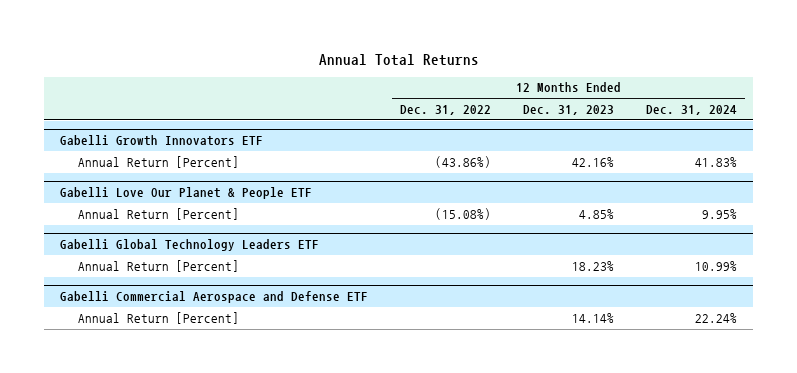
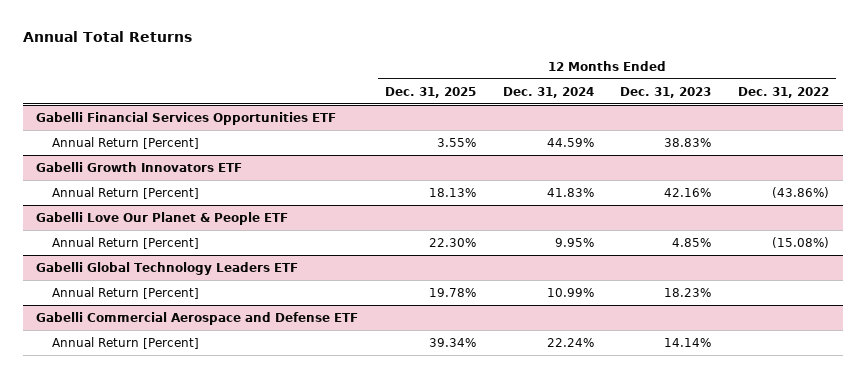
none -> [384,86,476,98] Dec. 31, 2025
none -> [36,111,337,125] Gabelli Financial Services Opportunities ETF
none -> [51,136,199,149] Annual Return [Percent]

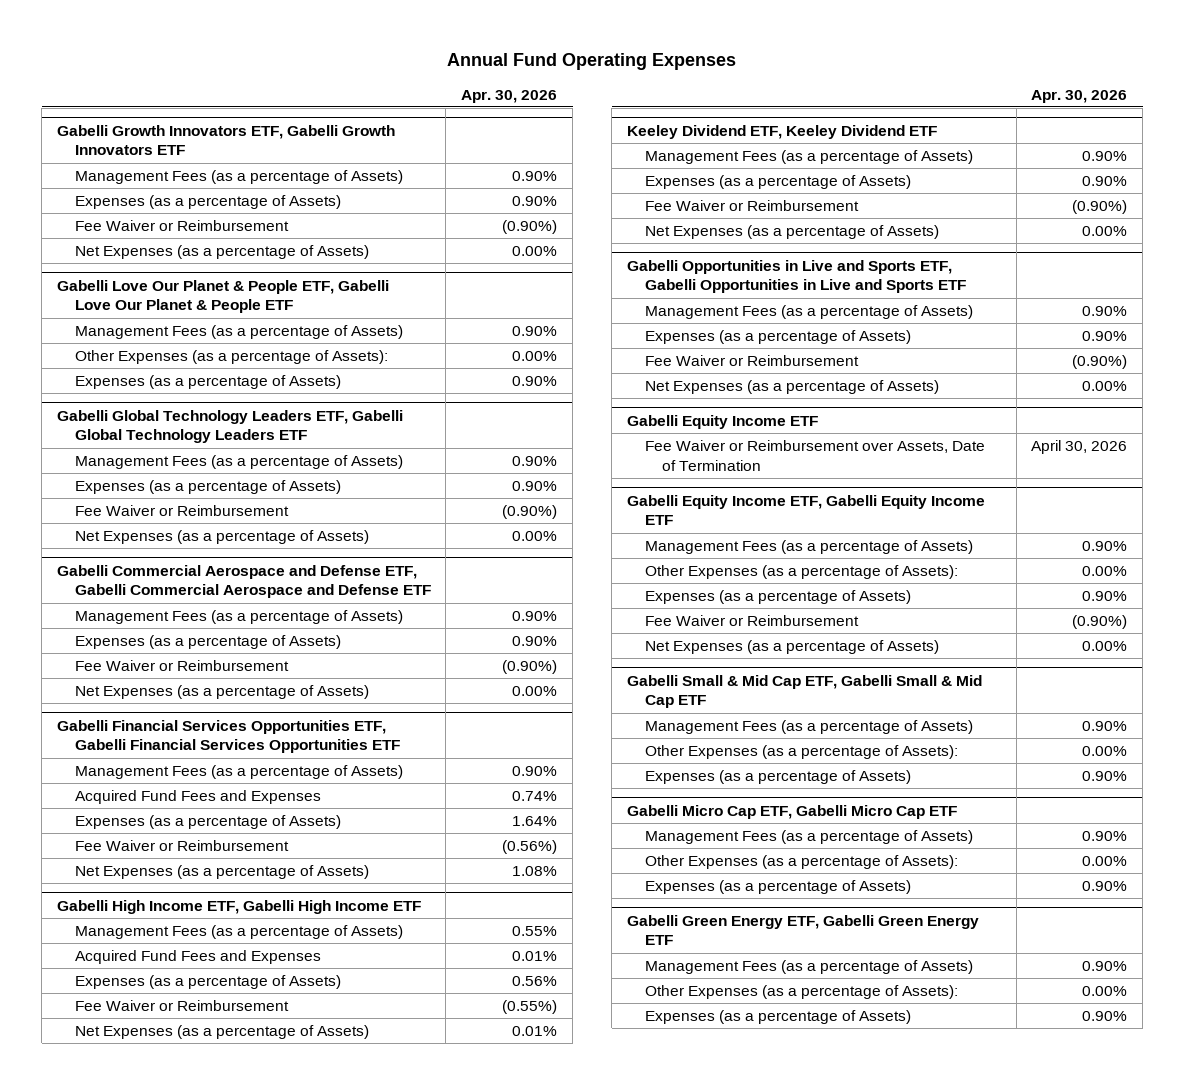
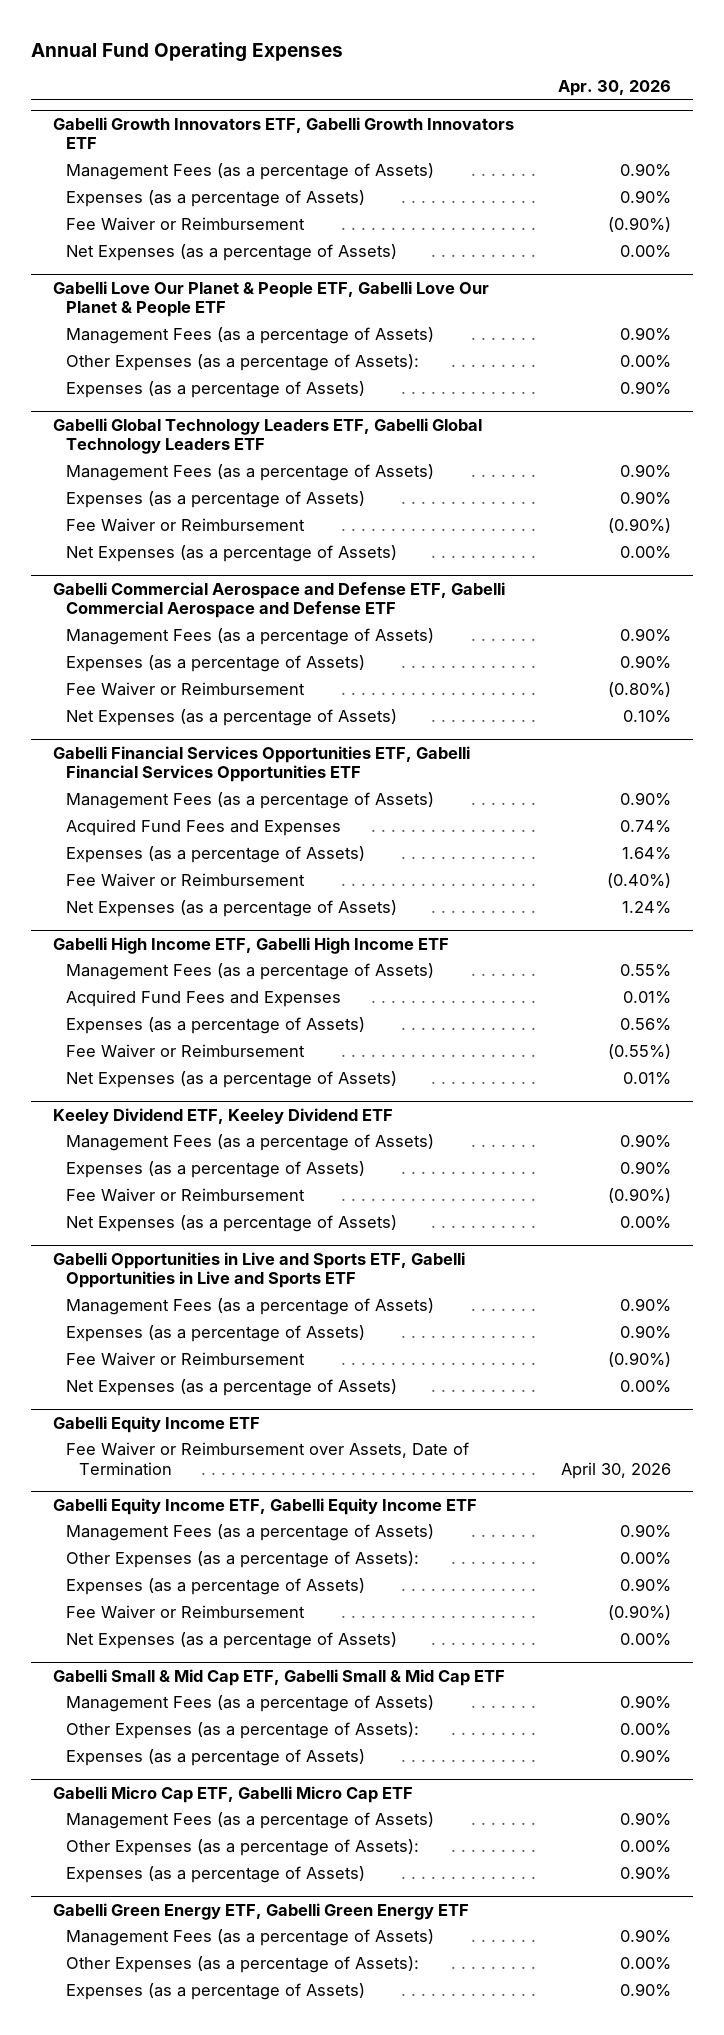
[502,660,558,675] (0.90%) -> [608,682,672,698] (0.80%)
[512,686,558,697] 0.00% -> [623,710,672,724] 0.10%
[502,840,558,855] (0.56%) -> [607,873,672,889] (0.40%)
[512,866,558,877] 1.08% -> [622,901,672,915] 1.24%

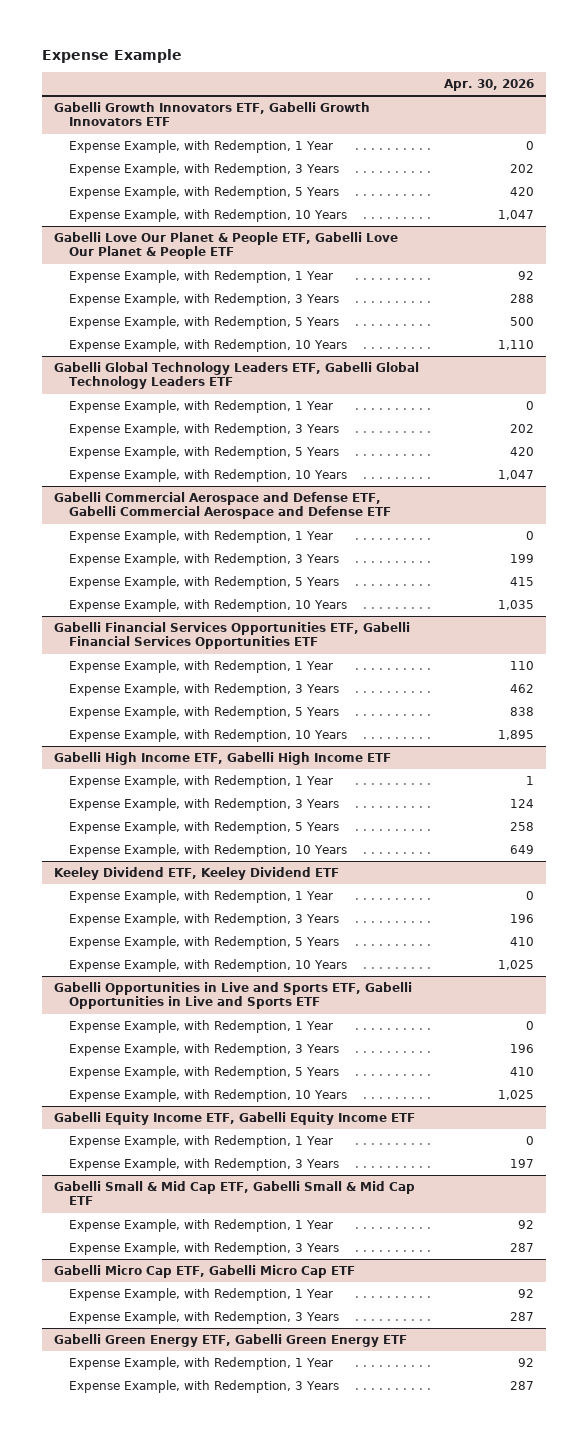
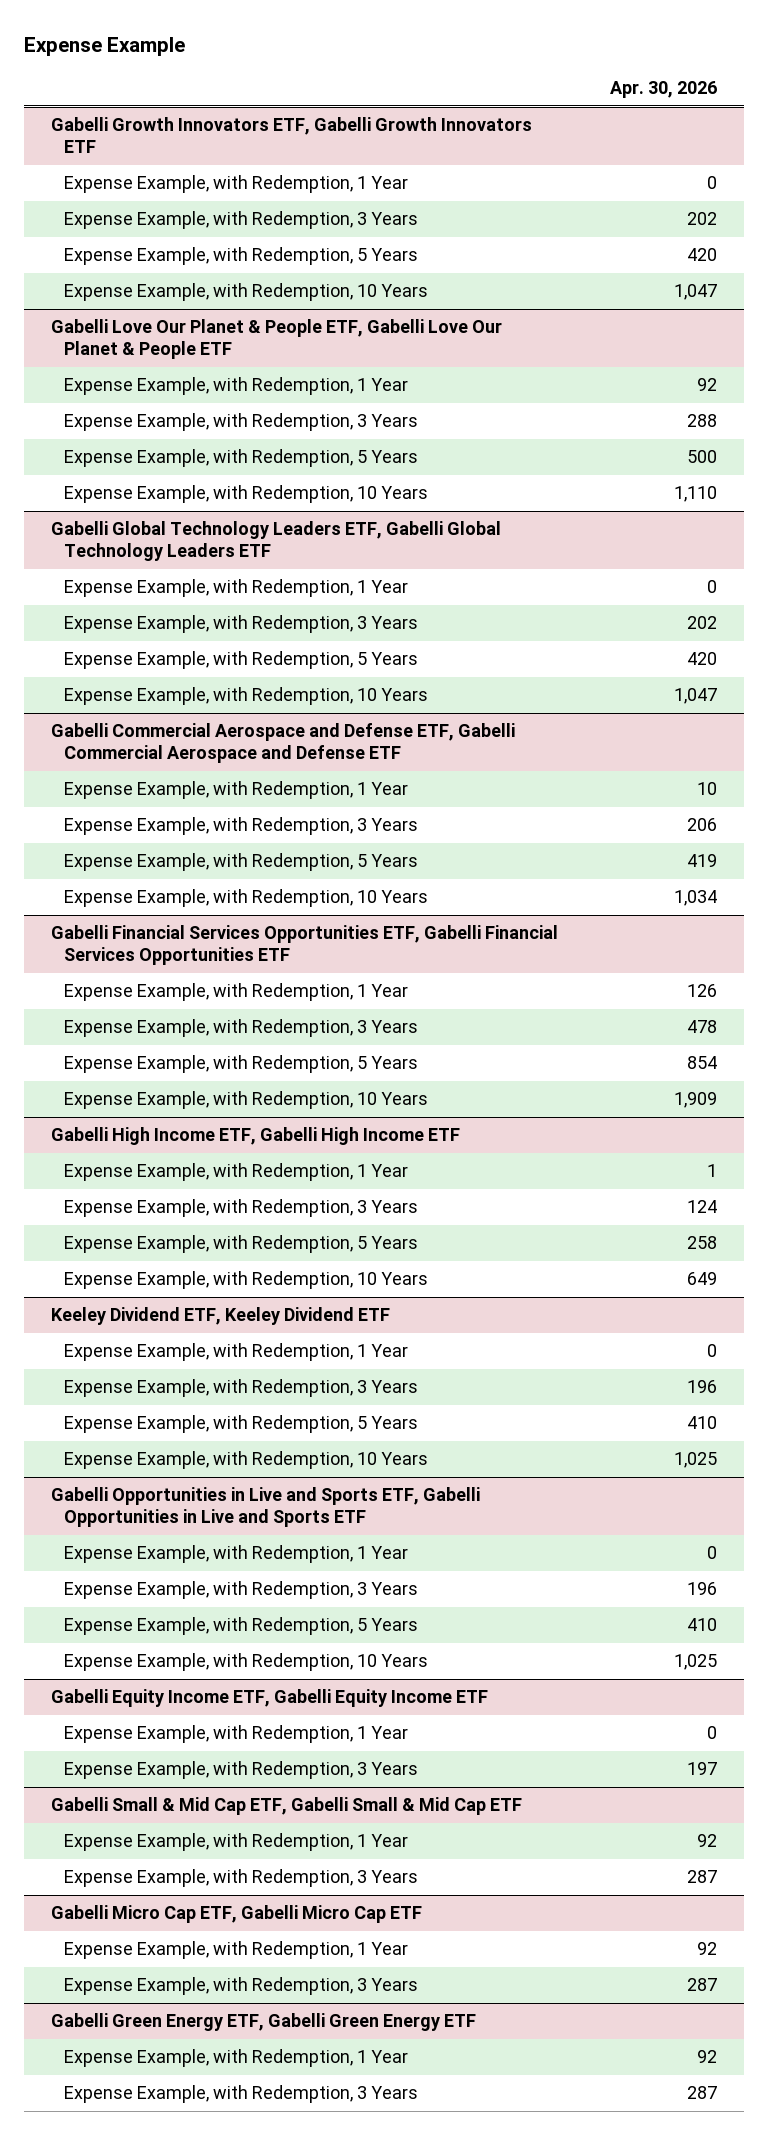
[525,531,534,541] 0 -> [697,782,718,796] 10
[509,554,534,564] 199 -> [687,818,718,832] 206
[509,577,534,587] 415 -> [687,854,718,868] 419
[497,600,534,611] 1,035 -> [674,890,718,907] 1,034
[509,661,534,671] 110 -> [687,984,718,998] 126
[509,684,534,694] 462 -> [687,1020,718,1034] 478
[509,707,534,717] 838 -> [687,1056,718,1070] 854
[497,730,534,741] 1,895 -> [674,1092,718,1109] 1,909

